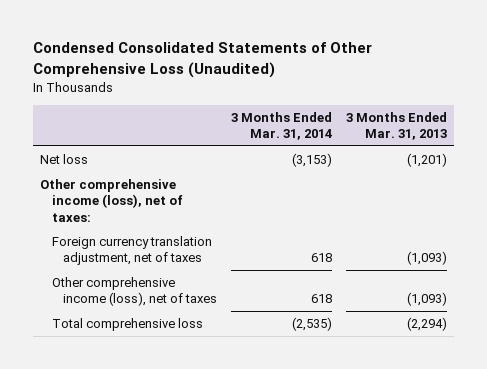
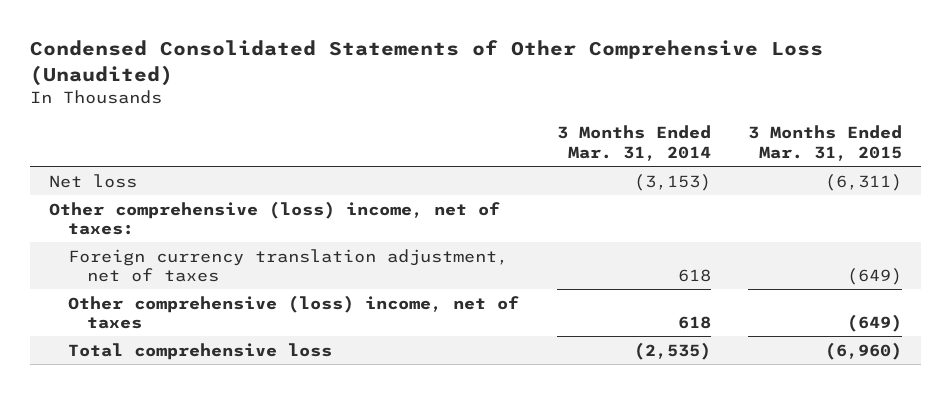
[346,111,448,141] 3 Months Ended Mar. 31, 2013 -> none
none -> [748,125,903,161] 3 Months Ended Mar. 31, 2015
[40,179,183,222] Other comprehensive income (loss), net of taxes: -> [49,200,501,236] Other comprehensive (loss) income, net of taxes:
[51,277,218,307] Other comprehensive income (loss), net of taxes -> [68,294,520,330] Other comprehensive (loss) income, net of taxes

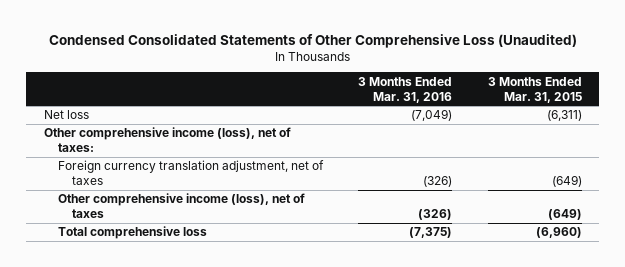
[556,125,711,161] 3 Months Ended Mar. 31, 2014 -> none
none -> [358,76,453,103] 3 Months Ended Mar. 31, 2016
[49,200,501,236] Other comprehensive (loss) income, net of taxes: -> [43,127,291,153] Other comprehensive income (loss), net of taxes:
[68,294,520,330] Other comprehensive (loss) income, net of taxes -> [57,193,305,219] Other comprehensive income (loss), net of taxes

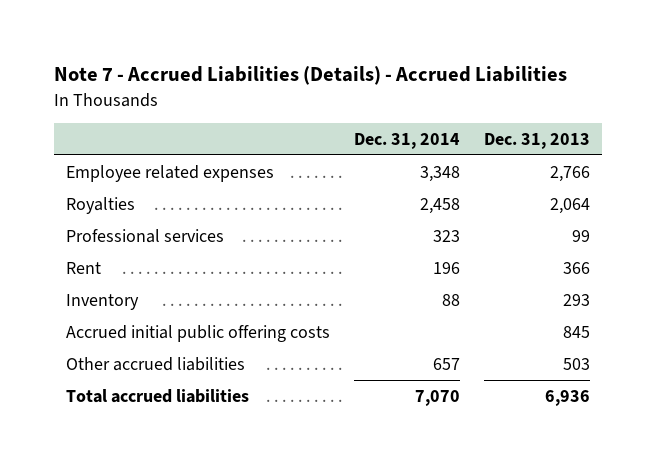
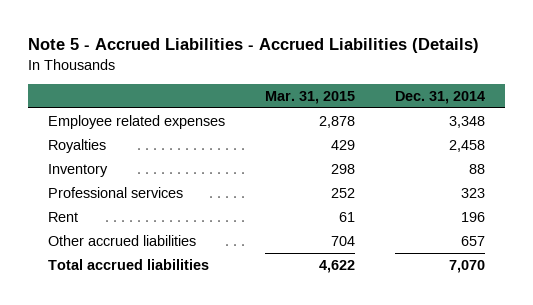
[53,66,567,86] Note 7 - Accrued Liabilities (Details) - Accrued Liabilities -> [27,38,479,54] Note 5 - Accrued Liabilities - Accrued Liabilities (Details)
[484,133,591,150] Dec. 31, 2013 -> none
none -> [264,91,355,105] Mar. 31, 2015
[65,293,139,310] Inventory -> [47,163,108,177] Inventory
[65,324,330,342] Accrued initial public offering costs -> none

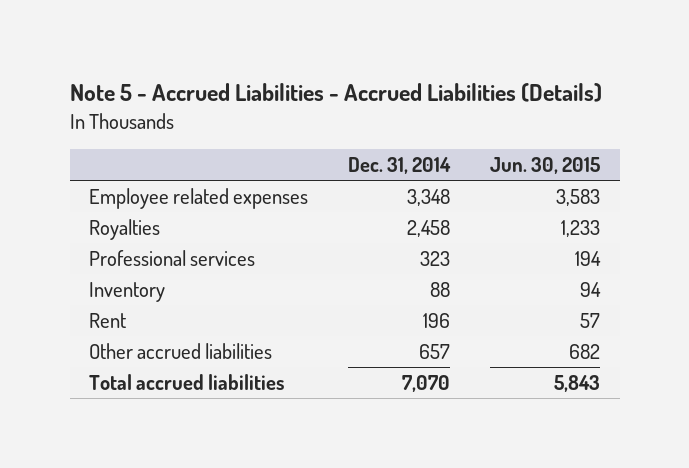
[264,91,355,105] Mar. 31, 2015 -> none
none -> [490,157,601,175] Jun. 30, 2015
[47,163,108,177] Inventory -> [89,281,166,302] Inventory

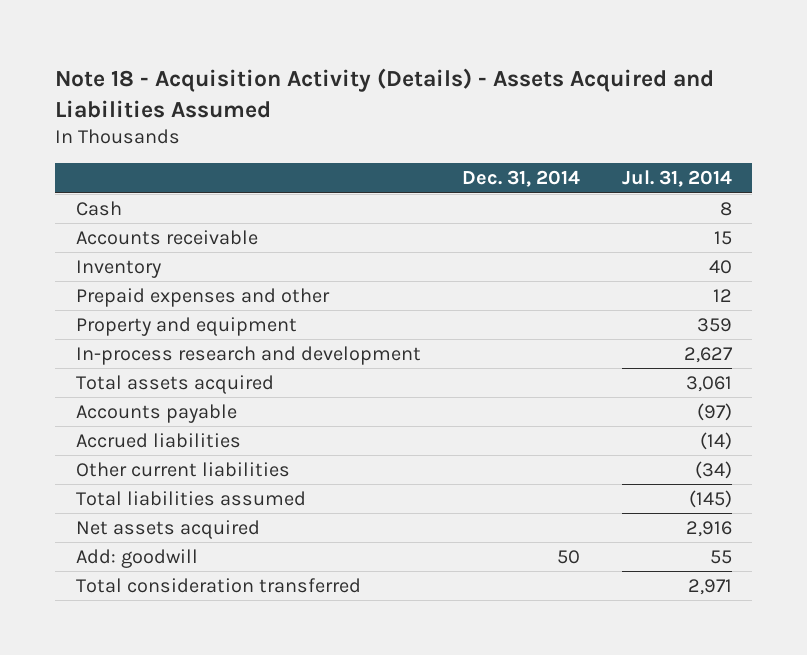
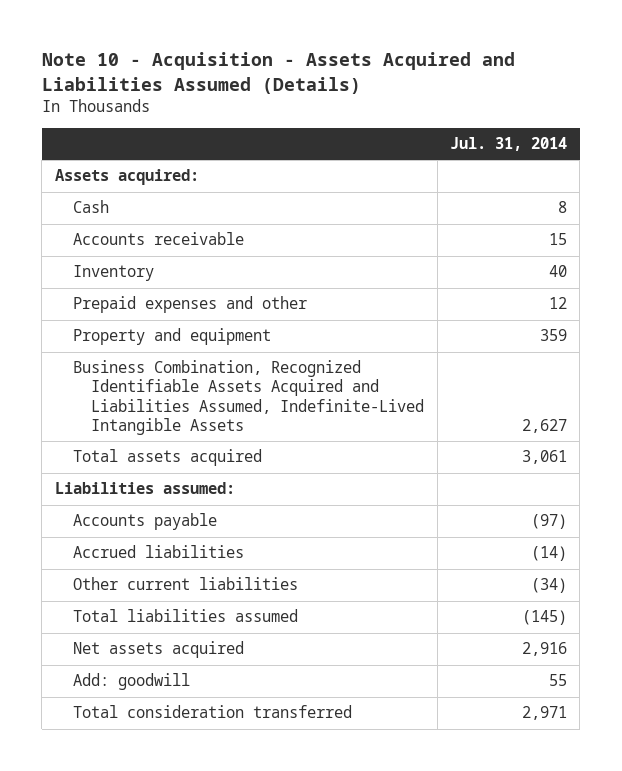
[55,67,715,118] Note 18 - Acquisition Activity (Details) - Assets Acquired and Liabilities Assumed -> [41,52,515,94] Note 10 - Acquisition - Assets Acquired and Liabilities Assumed (Details)
[462,170,581,188] Dec. 31, 2014 -> none
none -> [54,169,199,186] Assets acquired:
[75,345,421,365] In-process research and development -> [72,360,425,435] Business Combination, Recognized Identifiable Assets Acquired and Liabilities Assumed, Indefinite-Lived Intangible Assets
none -> [54,482,235,495] Liabilities assumed:

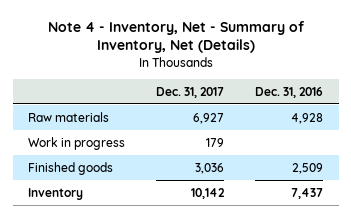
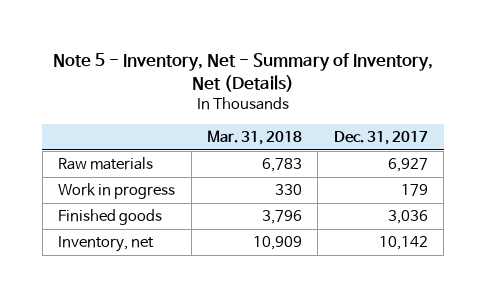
[47,20,305,54] Note 4 - Inventory, Net - Summary of Inventory, Net (Details) -> [52,52,433,92] Note 5 - Inventory, Net - Summary of Inventory, Net (Details)
[255,86,324,98] Dec. 31, 2016 -> none
none -> [206,130,302,146] Mar. 31, 2018
[28,187,84,200] Inventory -> [58,236,155,253] Inventory, net

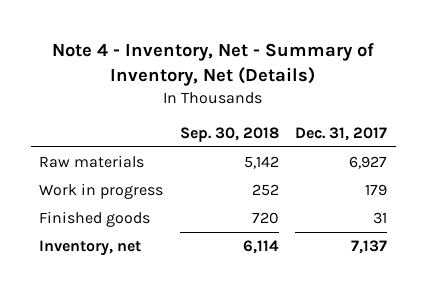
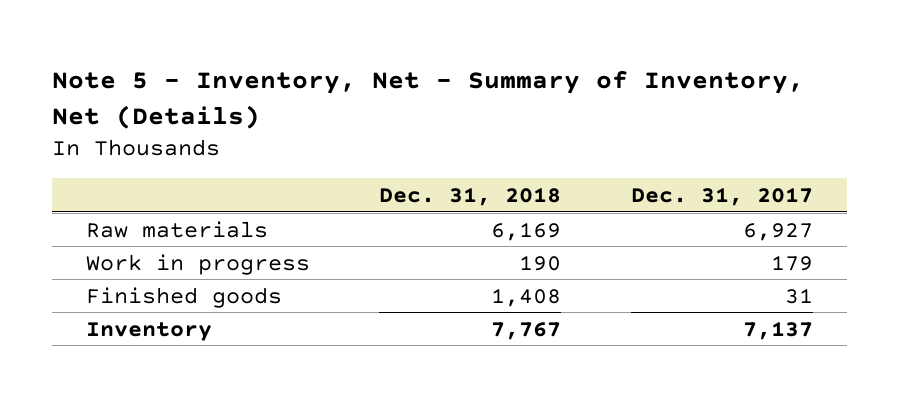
[52,43,375,87] Note 4 - Inventory, Net - Summary of Inventory, Net (Details) -> [51,69,804,129] Note 5 - Inventory, Net - Summary of Inventory, Net (Details)
[179,126,279,142] Sep. 30, 2018 -> none
none -> [379,186,562,206] Dec. 31, 2018
[39,239,142,256] Inventory, net -> [86,321,213,341] Inventory

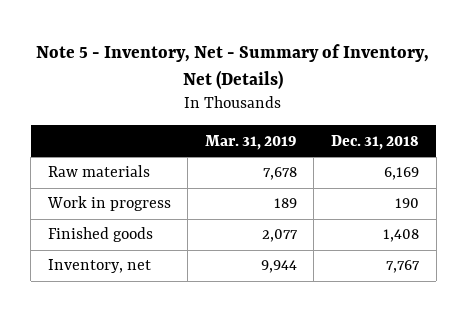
[630,186,813,206] Dec. 31, 2017 -> none
none -> [204,134,297,150] Mar. 31, 2019
[86,321,213,341] Inventory -> [47,259,151,274] Inventory, net

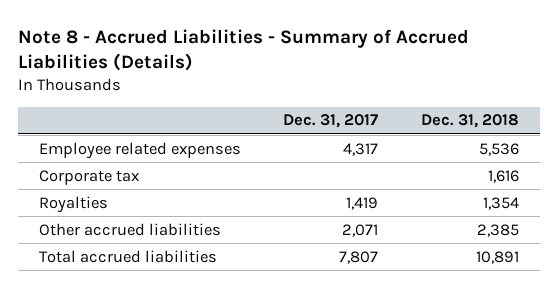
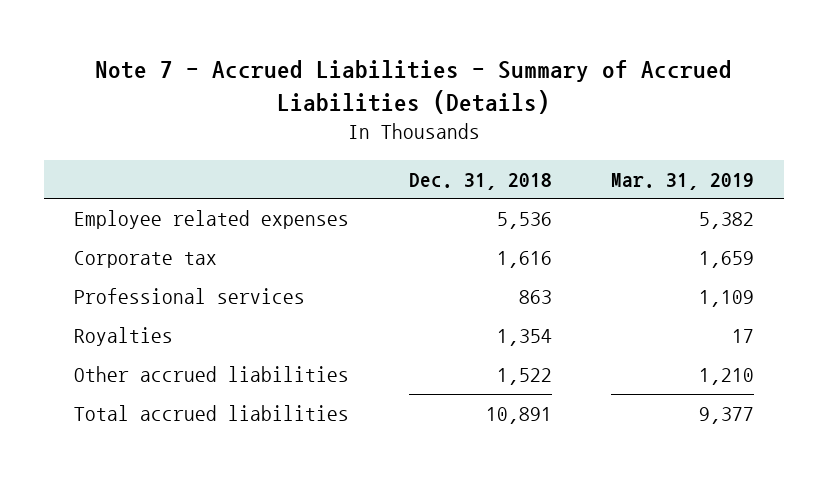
[17,28,469,72] Note 8 - Accrued Liabilities - Summary of Accrued Liabilities (Details) -> [95,60,733,114] Note 7 - Accrued Liabilities - Summary of Accrued Liabilities (Details)
[283,114,379,129] Dec. 31, 2017 -> none
none -> [611,172,755,190] Mar. 31, 2019
none -> [74,288,306,305] Professional services
[476,223,519,237] 2,385 -> [496,368,552,386] 1,522

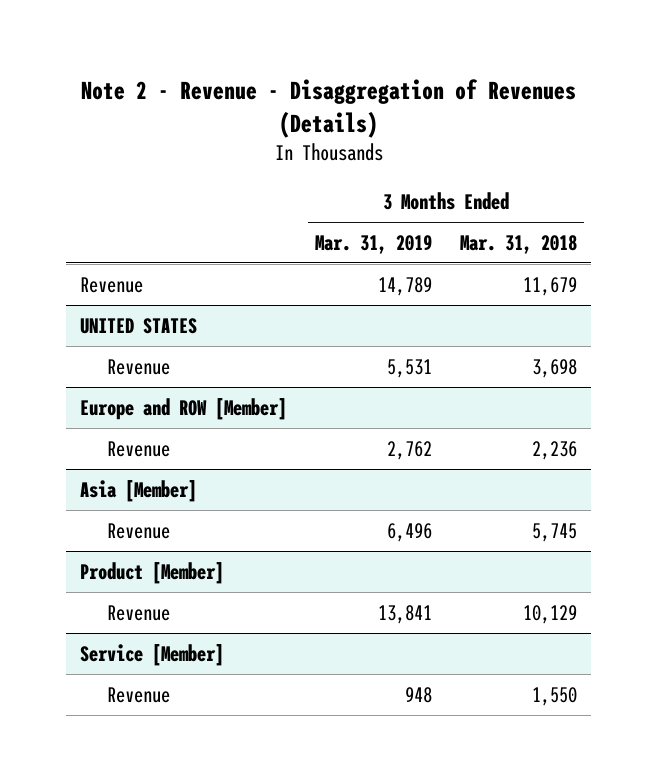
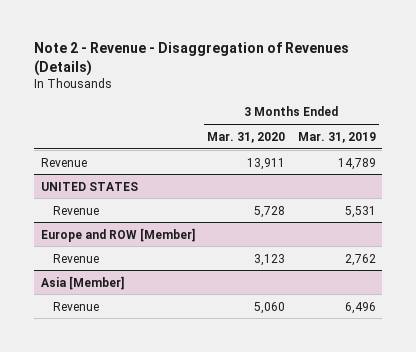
[460,234,578,254] Mar. 31, 2018 -> none
none -> [207,131,286,143] Mar. 31, 2020
[79,561,224,584] Product [Member] -> none
[106,604,170,621] Revenue -> none
[79,643,224,666] Service [Member] -> none
[106,686,170,703] Revenue -> none

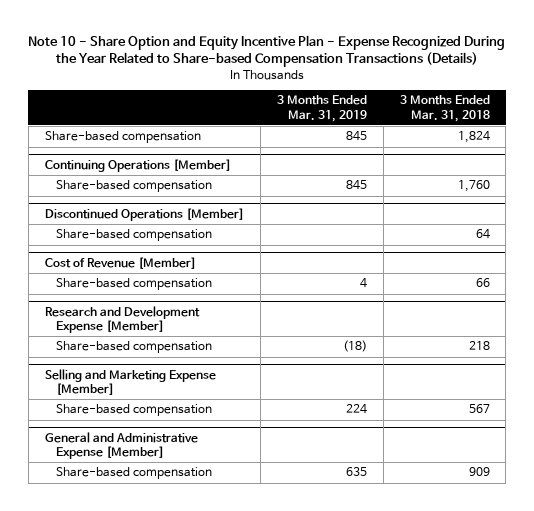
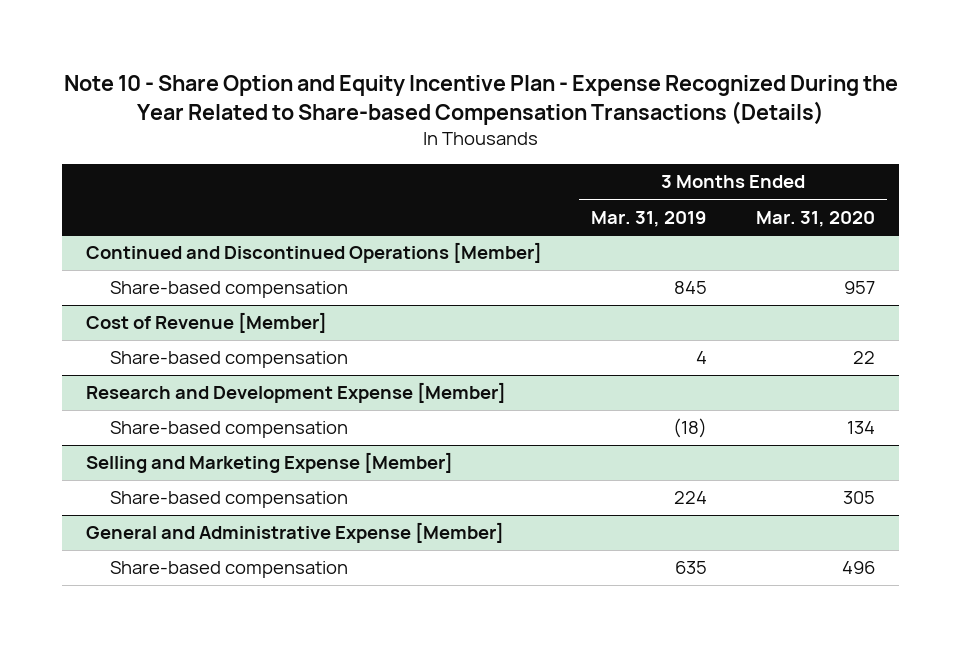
[399,95,490,122] 3 Months Ended Mar. 31, 2018 -> none
none -> [755,210,875,227] Mar. 31, 2020
[44,131,201,144] Share-based compensation -> none
[44,158,231,172] Continuing Operations [Member] -> none
none -> [86,242,543,264] Continued and Discontinued Operations [Member]
[44,207,244,221] Discontinued Operations [Member] -> none
[56,229,213,242] Share-based compensation -> none

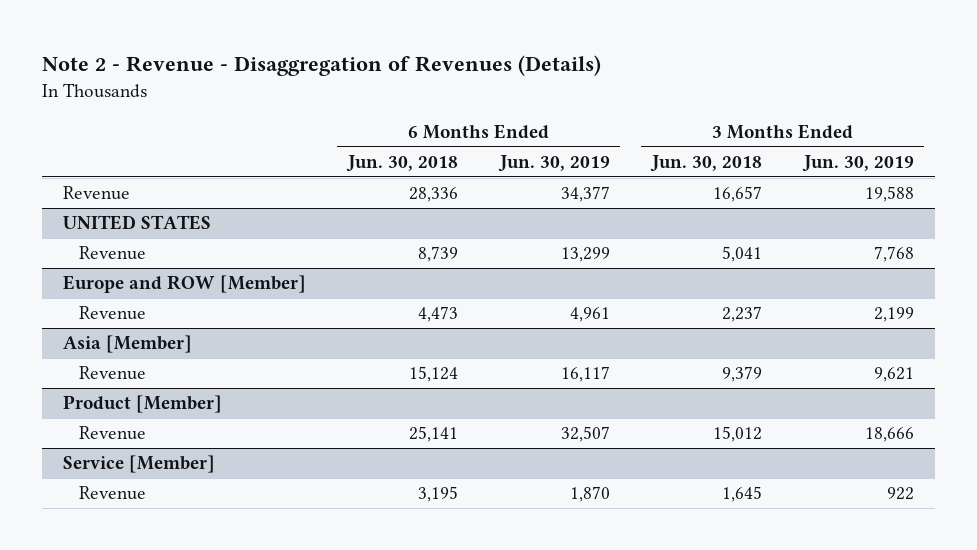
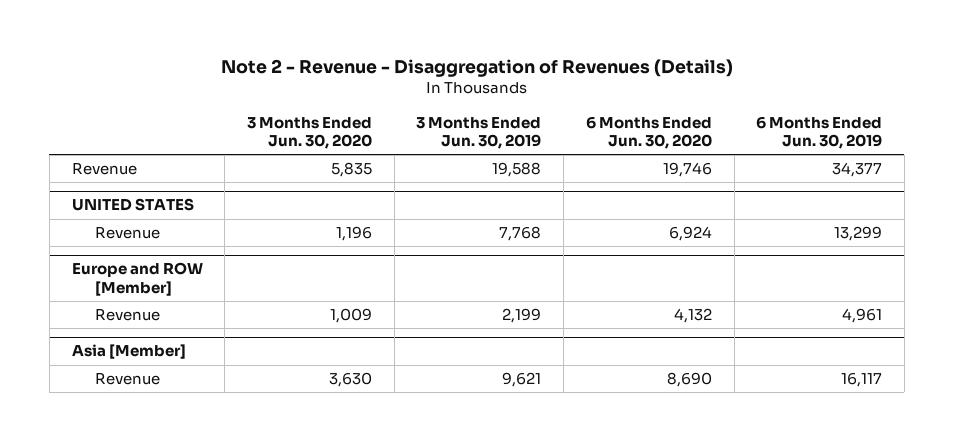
[345,154,458,172] Jun. 30, 2018 -> none
[649,154,762,172] Jun. 30, 2018 -> none
none -> [246,116,372,150] 3 Months Ended Jun. 30, 2020
none -> [585,115,712,150] 6 Months Ended Jun. 30, 2020
[62,395,222,414] Product [Member] -> none
[78,426,146,441] Revenue -> none
[62,455,215,474] Service [Member] -> none
[78,486,146,501] Revenue -> none

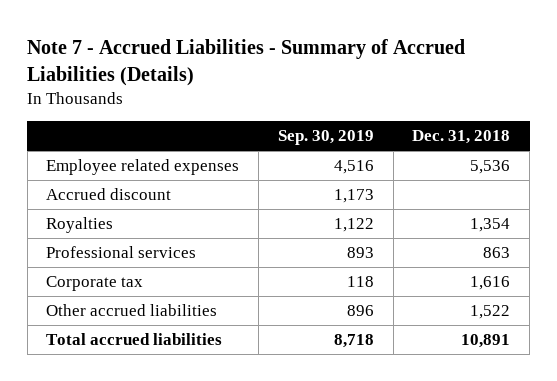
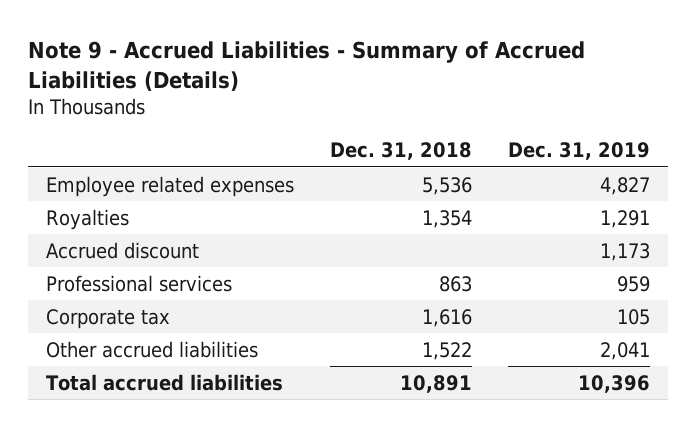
[27,38,466,86] Note 7 - Accrued Liabilities - Summary of Accrued Liabilities (Details) -> [28,41,586,92] Note 9 - Accrued Liabilities - Summary of Accrued Liabilities (Details)
[277,130,374,146] Sep. 30, 2019 -> none
none -> [507,142,650,161] Dec. 31, 2019
[46,188,172,201] Accrued discount -> [46,241,200,259] Accrued discount

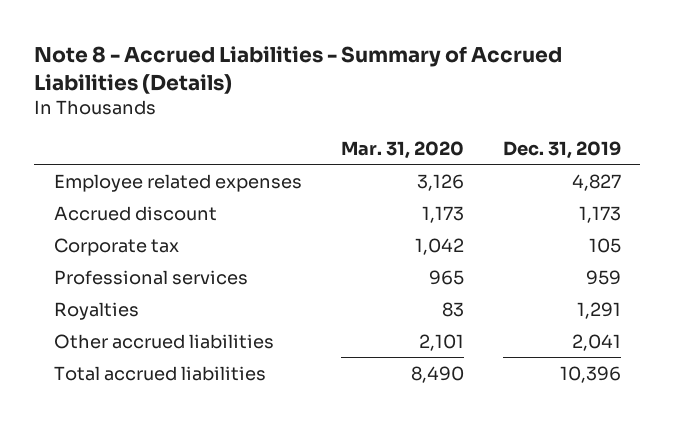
[28,41,586,92] Note 9 - Accrued Liabilities - Summary of Accrued Liabilities (Details) -> [34,45,563,94] Note 8 - Accrued Liabilities - Summary of Accrued Liabilities (Details)
[330,142,473,161] Dec. 31, 2018 -> none
none -> [340,140,464,159] Mar. 31, 2020
[46,274,233,292] Professional services -> [53,269,248,285] Professional services
[46,208,130,230] Royalties -> [53,301,139,320] Royalties

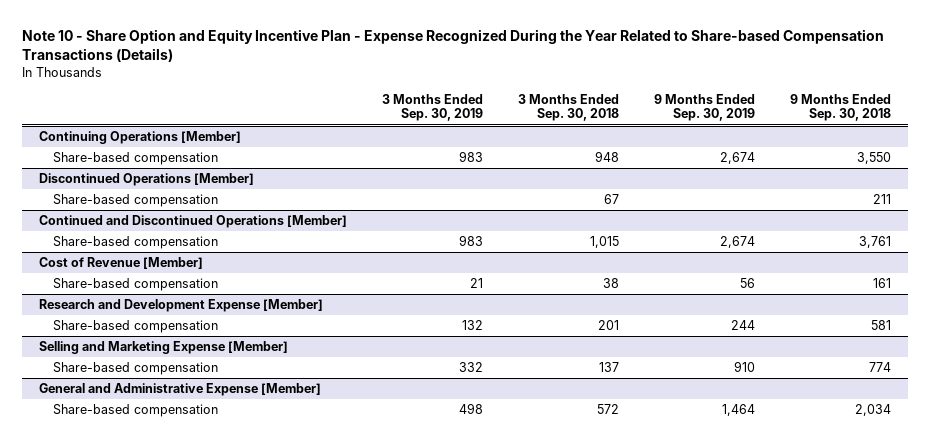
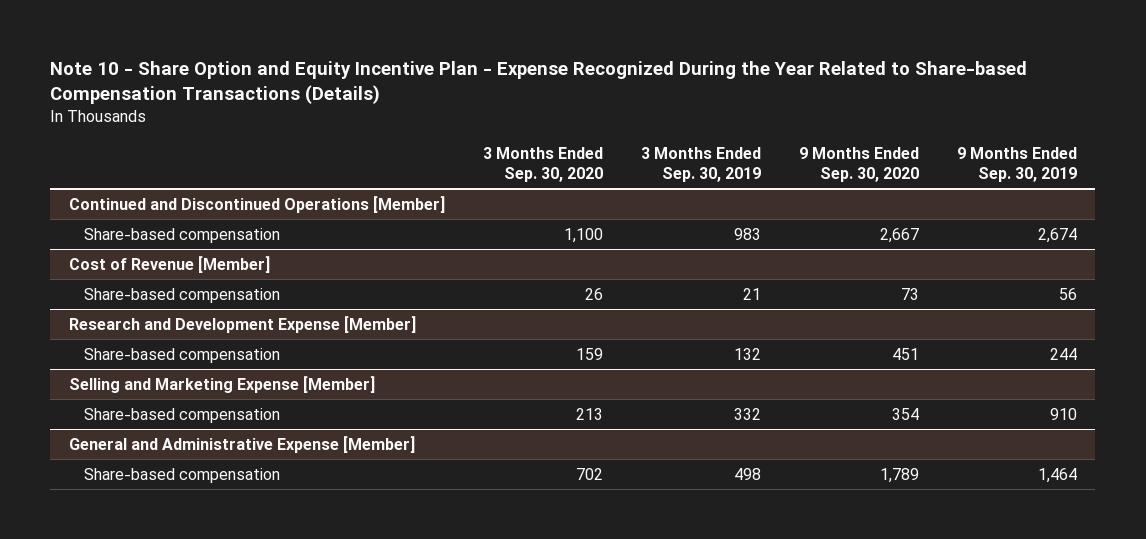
[518,94,620,122] 3 Months Ended Sep. 30, 2018 -> none
[789,94,891,122] 9 Months Ended Sep. 30, 2018 -> none
none -> [482,146,603,183] 3 Months Ended Sep. 30, 2020
none -> [798,146,919,183] 9 Months Ended Sep. 30, 2020
[39,131,242,145] Continuing Operations [Member] -> none
[52,152,218,166] Share-based compensation -> none
[39,173,255,187] Discontinued Operations [Member] -> none
[52,194,218,208] Share-based compensation -> none

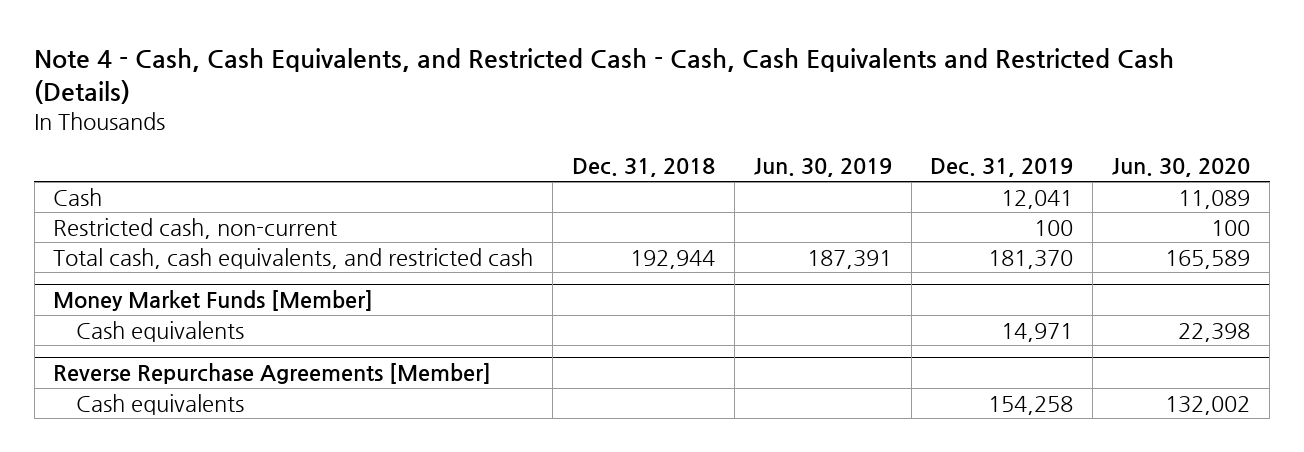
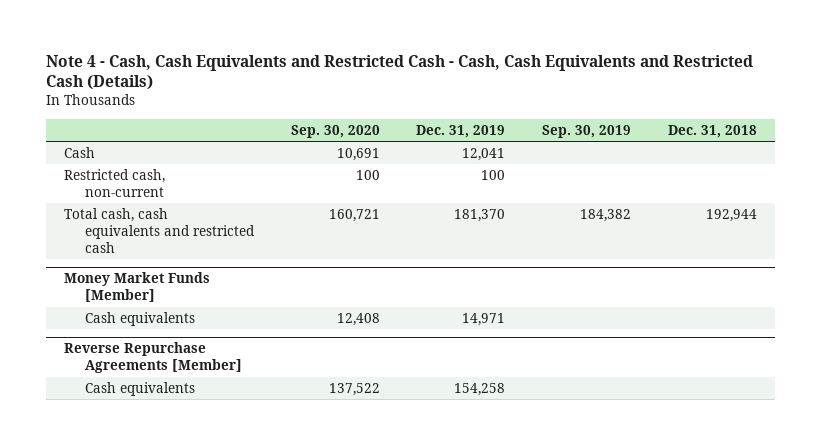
[34,48,1175,105] Note 4 - Cash, Cash Equivalents, and Restricted Cash - Cash, Cash Equivalents and Restricted Cash (Details) -> [45,54,753,91] Note 4 - Cash, Cash Equivalents and Restricted Cash - Cash, Cash Equivalents and Restricted Cash (Details)
[753,158,892,178] Jun. 30, 2019 -> none
[1112,158,1251,178] Jun. 30, 2020 -> none
none -> [290,124,380,138] Sep. 30, 2020
none -> [542,124,632,138] Sep. 30, 2019
[53,247,534,269] Total cash, cash equivalents, and restricted cash -> [64,207,255,253] Total cash, cash equivalents and restricted cash

